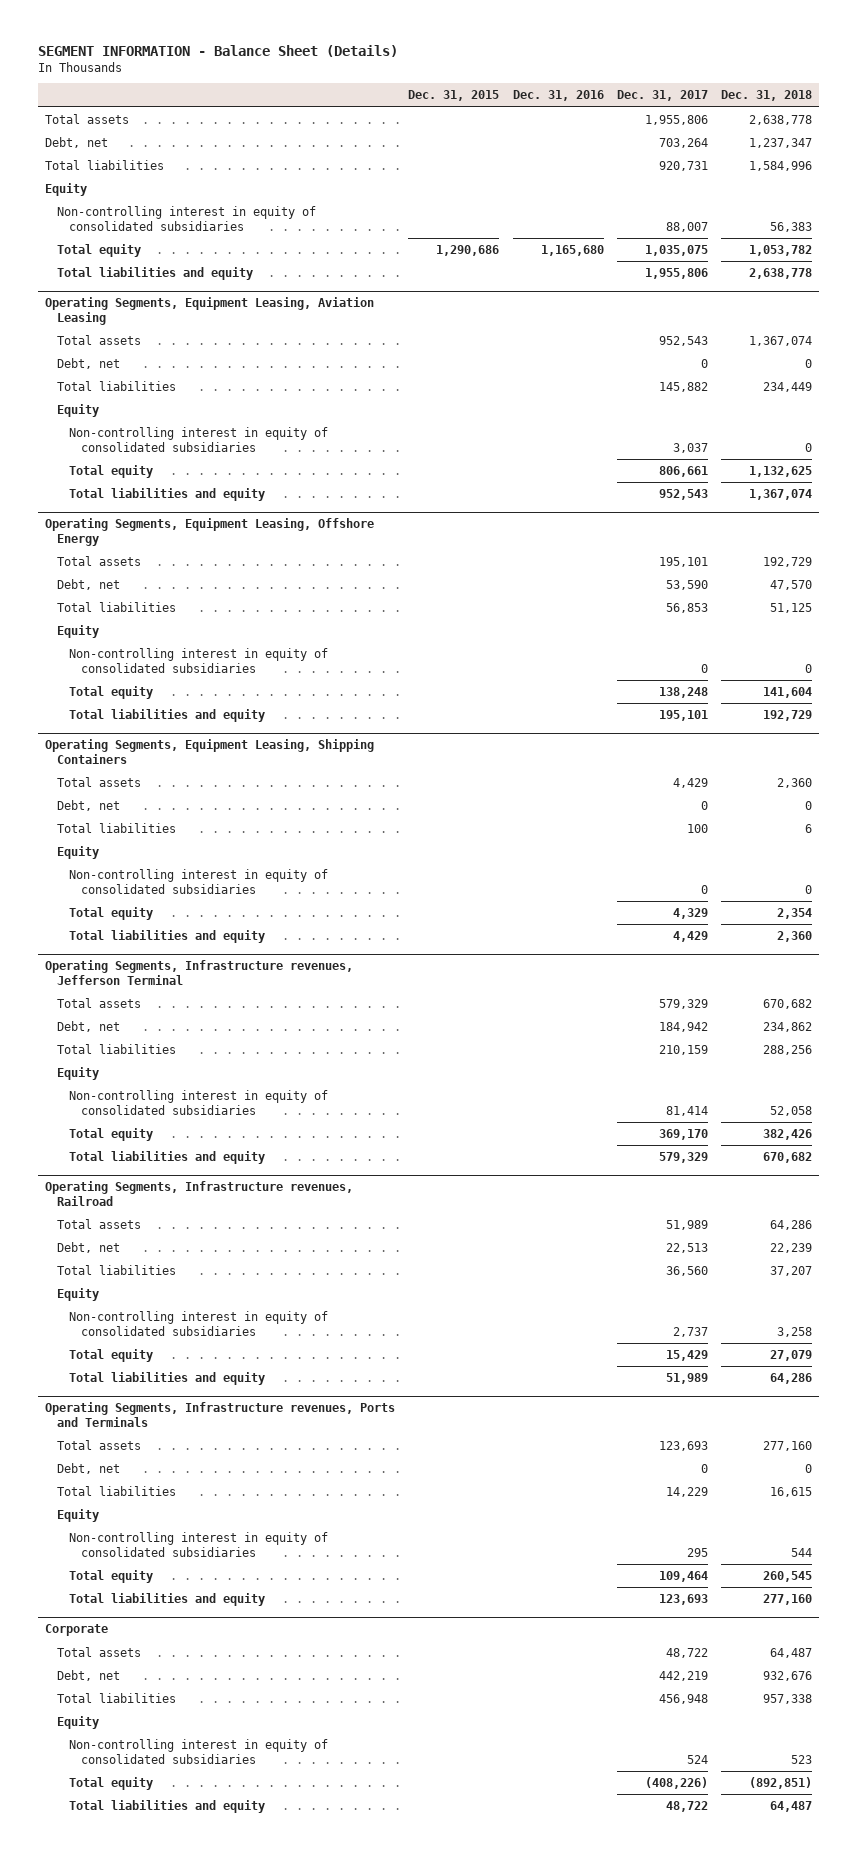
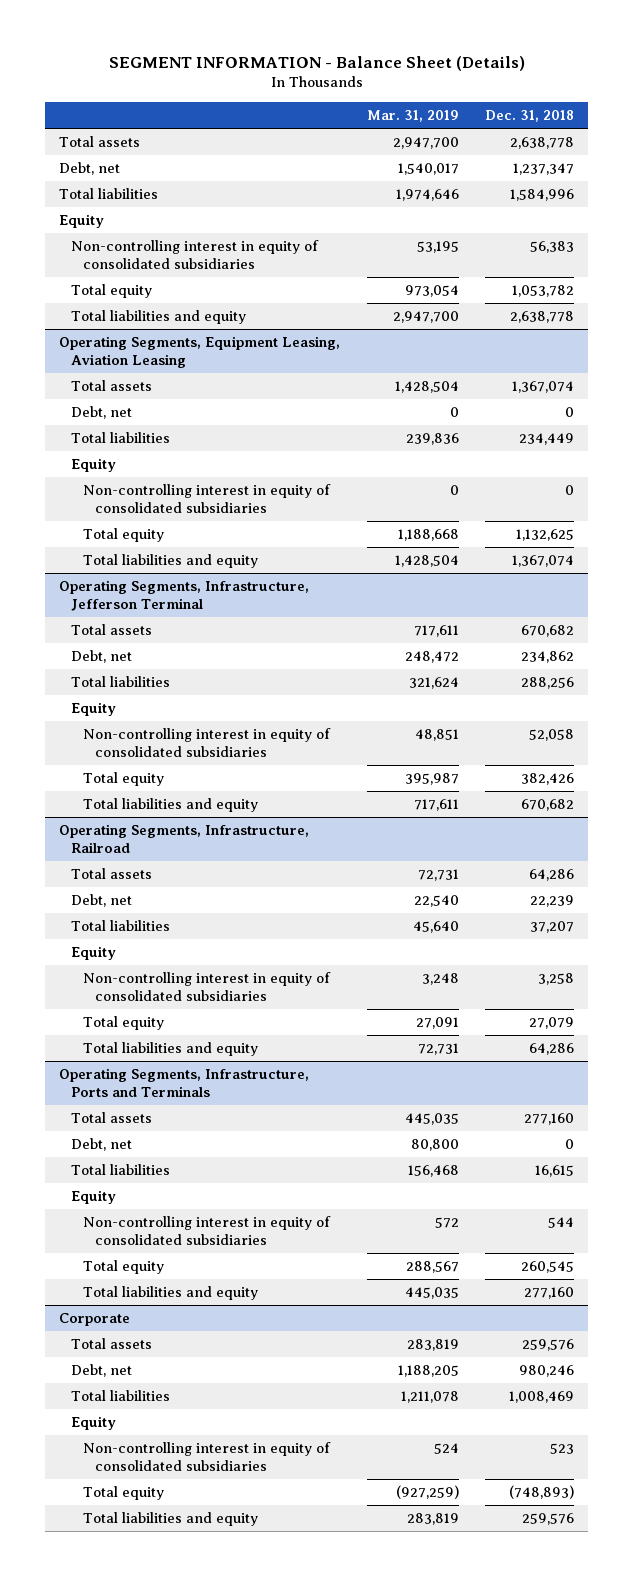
[408,90,500,102] Dec. 31, 2015 -> none
[512,90,604,102] Dec. 31, 2016 -> none
[616,90,708,102] Dec. 31, 2017 -> none
none -> [366,109,459,122] Mar. 31, 2019
[44,518,374,547] Operating Segments, Equipment Leasing, Offshore Energy -> none
[56,555,141,566] Total assets -> none
[56,578,120,590] Debt, net -> none
[56,601,176,612] Total liabilities -> none
[56,624,99,638] Equity -> none
[68,647,328,673] Non-controlling interest in equity of consolidated subsidiaries -> none
[68,685,153,699] Total equity -> none
[68,708,265,722] Total liabilities and equity -> none
[44,739,374,765] Operating Segments, Equipment Leasing, Shipping Containers -> none
[56,776,141,787] Total assets -> none
[56,799,120,811] Debt, net -> none
[56,822,176,833] Total liabilities -> none
[56,845,99,859] Equity -> none
[68,868,328,894] Non-controlling interest in equity of consolidated subsidiaries -> none
[68,906,153,920] Total equity -> none
[68,929,265,943] Total liabilities and equity -> none
[44,960,353,986] Operating Segments, Infrastructure revenues, Jefferson Terminal -> [58,580,309,612] Operating Segments, Infrastructure, Jefferson Terminal
[44,1181,353,1207] Operating Segments, Infrastructure revenues, Railroad -> [58,824,309,854] Operating Segments, Infrastructure, Railroad
[44,1402,395,1428] Operating Segments, Infrastructure revenues, Ports and Terminals -> [58,1068,309,1098] Operating Segments, Infrastructure, Ports and Terminals
[770,1647,813,1658] 64,487 -> [522,1339,575,1352] 259,576
[763,1670,813,1681] 932,676 -> [519,1365,575,1378] 980,246
[763,1693,813,1704] 957,338 -> [509,1391,575,1404] 1,008,469
[749,1776,813,1789] (892,851) -> [509,1485,575,1500] (748,893)
[770,1800,813,1812] 64,487 -> [522,1513,575,1526] 259,576

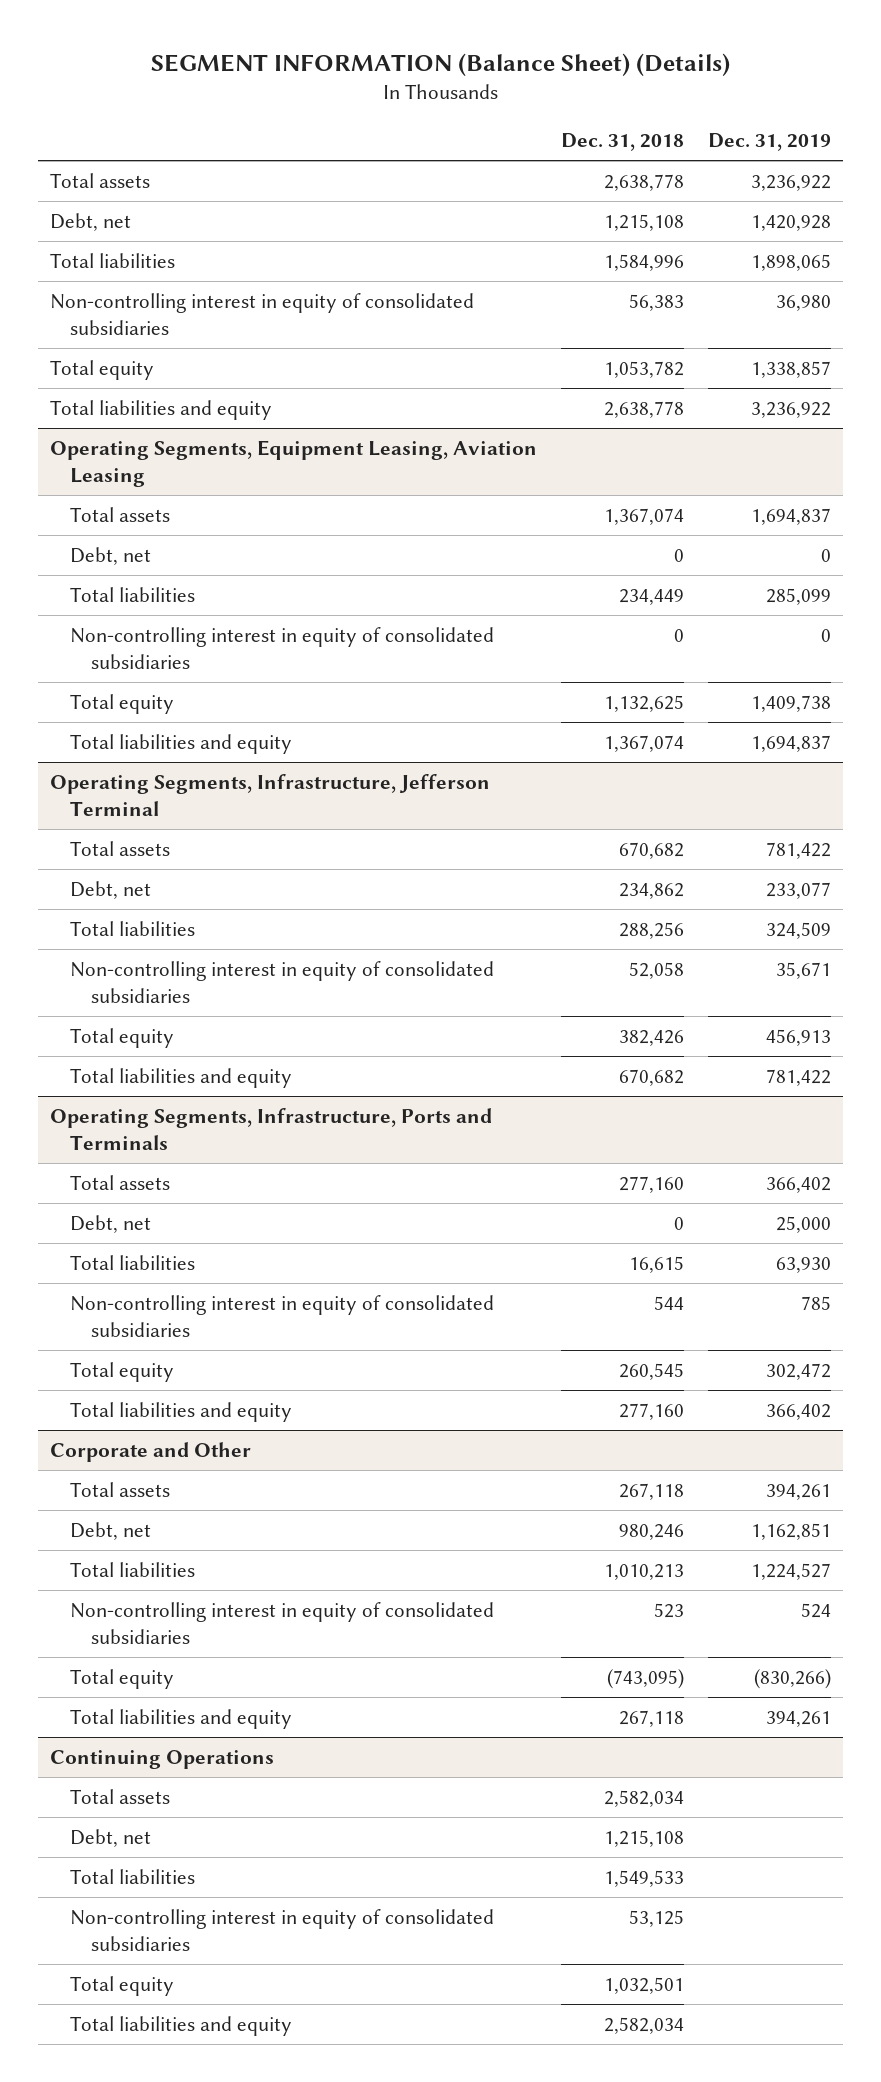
[108,55,525,71] SEGMENT INFORMATION - Balance Sheet (Details) -> [150,52,730,76] SEGMENT INFORMATION (Balance Sheet) (Details)
[366,109,459,122] Mar. 31, 2019 -> none
none -> [708,133,832,152] Dec. 31, 2019
[513,163,575,176] 1,237,347 -> [604,213,685,231] 1,215,108
[58,214,104,229] Equity -> none
[70,458,116,473] Equity -> none
[70,702,116,717] Equity -> none
[58,824,309,854] Operating Segments, Infrastructure, Railroad -> none
[70,868,152,880] Total assets -> none
[70,894,132,908] Debt, net -> none
[70,920,170,932] Total liabilities -> none
[70,946,116,961] Equity -> none
[83,972,332,1002] Non-controlling interest in equity of consolidated subsidiaries -> none
[83,1016,165,1031] Total equity -> none
[83,1042,259,1057] Total liabilities and equity -> none
[70,1190,116,1205] Equity -> none
[58,1313,130,1327] Corporate -> [49,1441,251,1462] Corporate and Other
[522,1339,575,1352] 259,576 -> [619,1482,685,1500] 267,118
[70,1416,116,1431] Equity -> none
[509,1391,575,1404] 1,008,469 -> [604,1563,685,1580] 1,010,213
[509,1485,575,1500] (748,893) -> [607,1668,685,1689] (743,095)
[522,1513,575,1526] 259,576 -> [619,1709,685,1727] 267,118
none -> [49,1749,274,1769] Continuing Operations
none -> [70,1788,171,1804] Total assets
none -> [70,1828,152,1847] Debt, net
none -> [70,1868,196,1884] Total liabilities
none -> [70,1908,495,1951] Non-controlling interest in equity of consolidated subsidiaries
none -> [70,1975,175,1996] Total equity
none -> [70,2015,293,2036] Total liabilities and equity

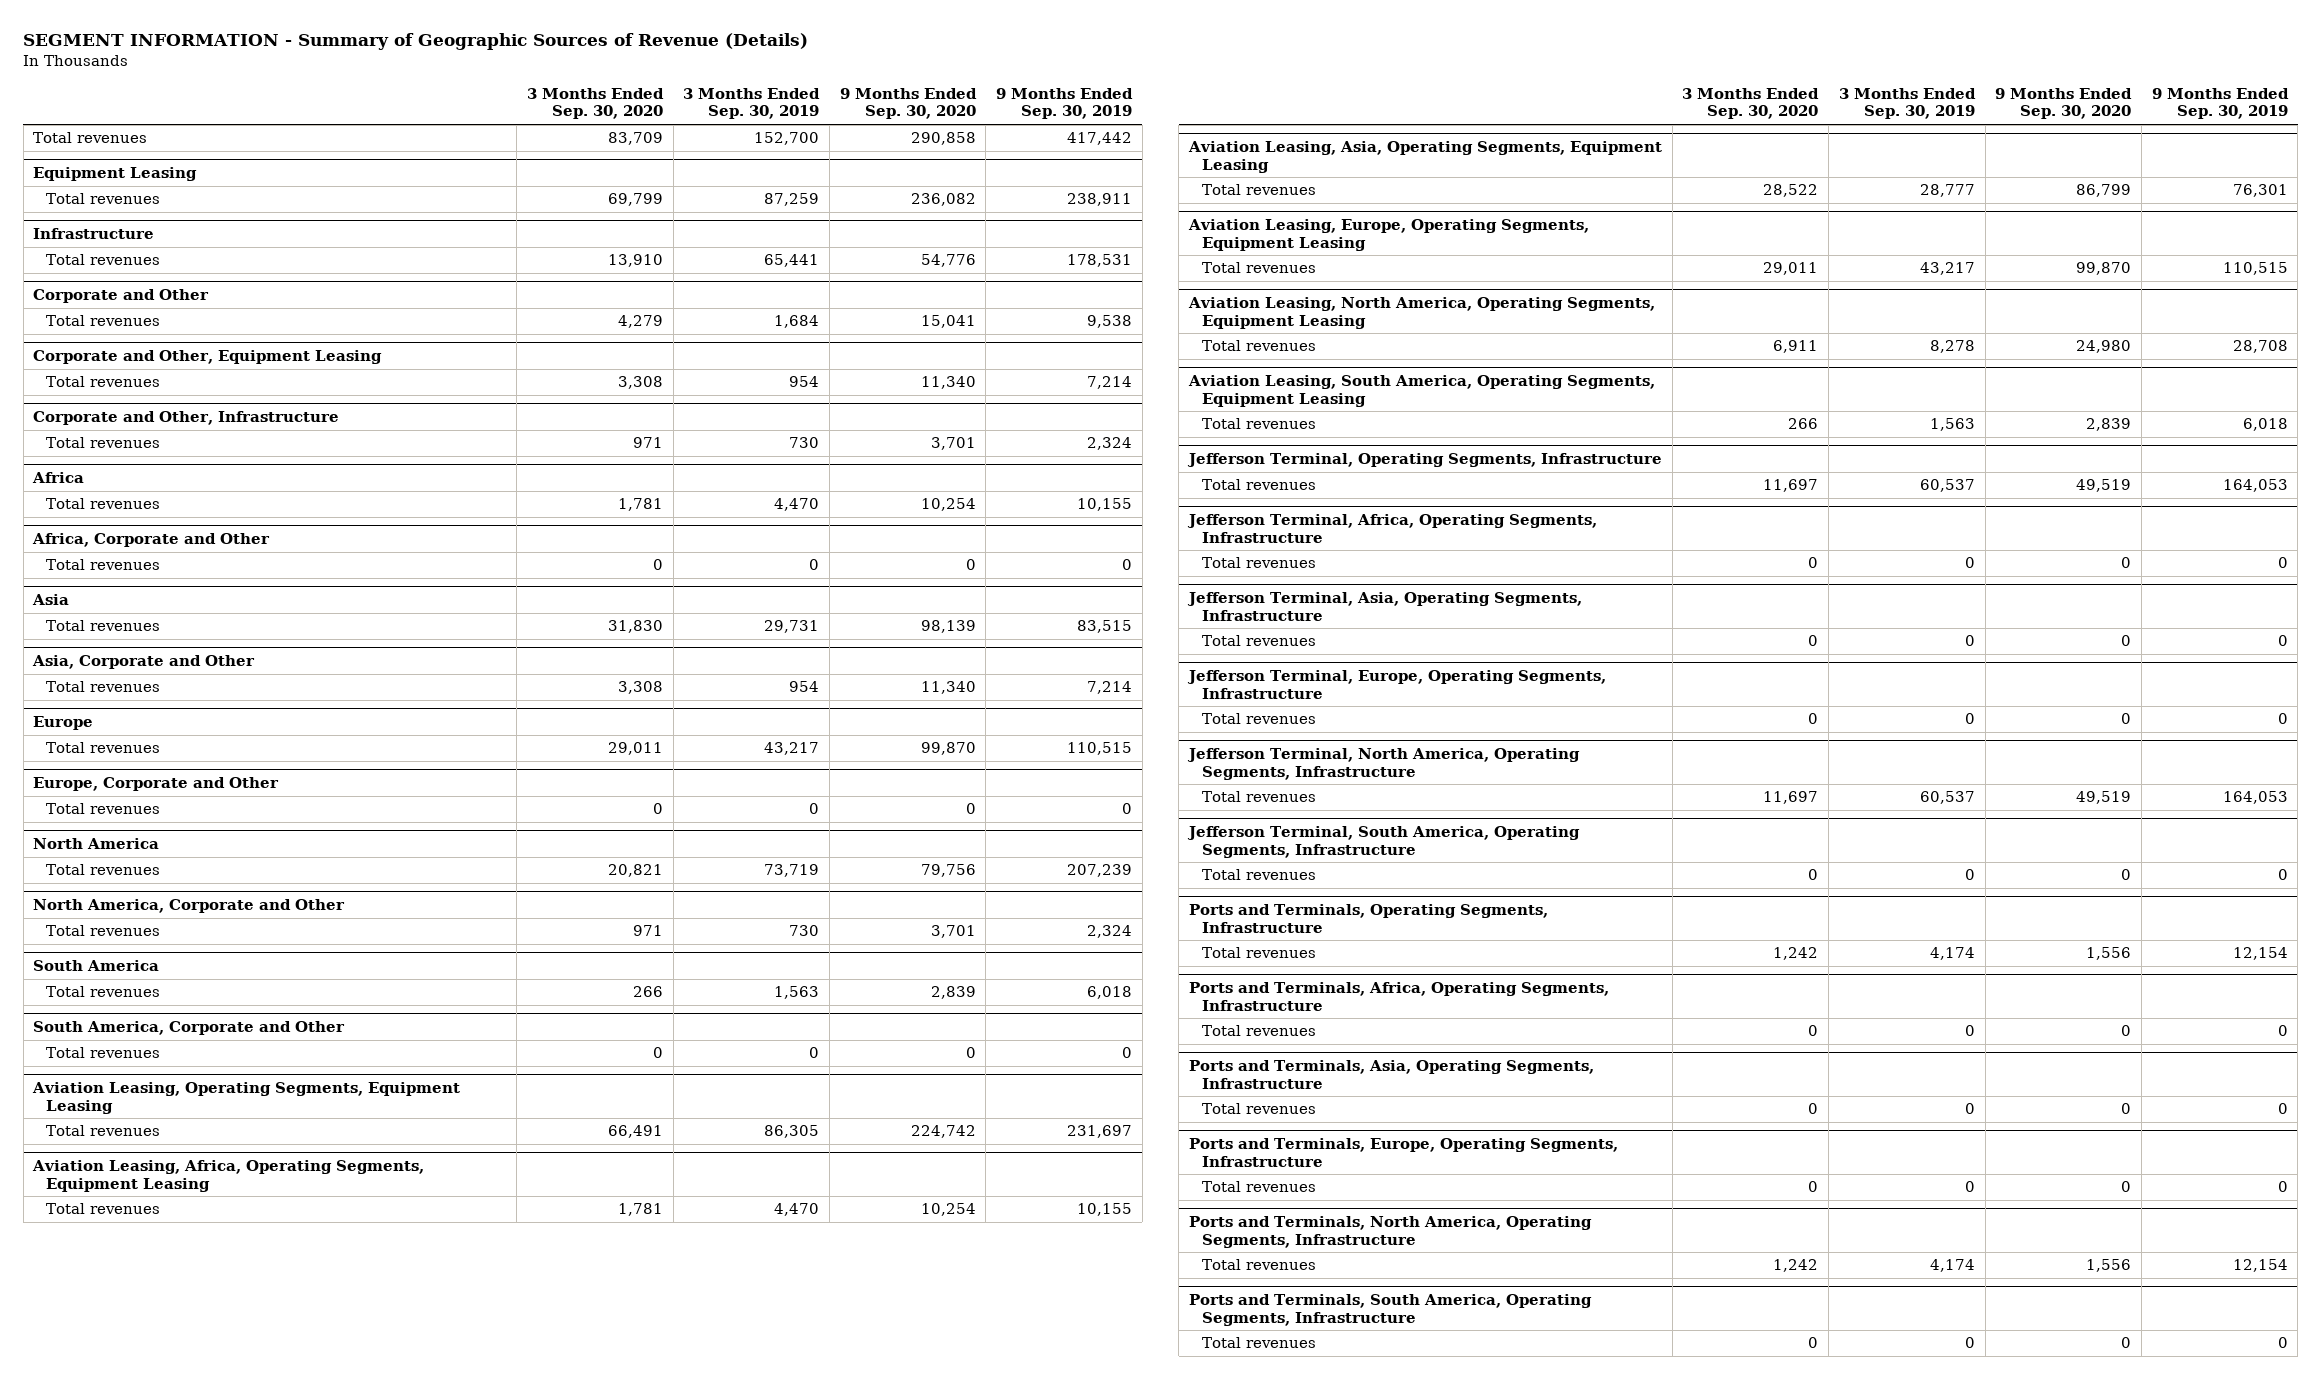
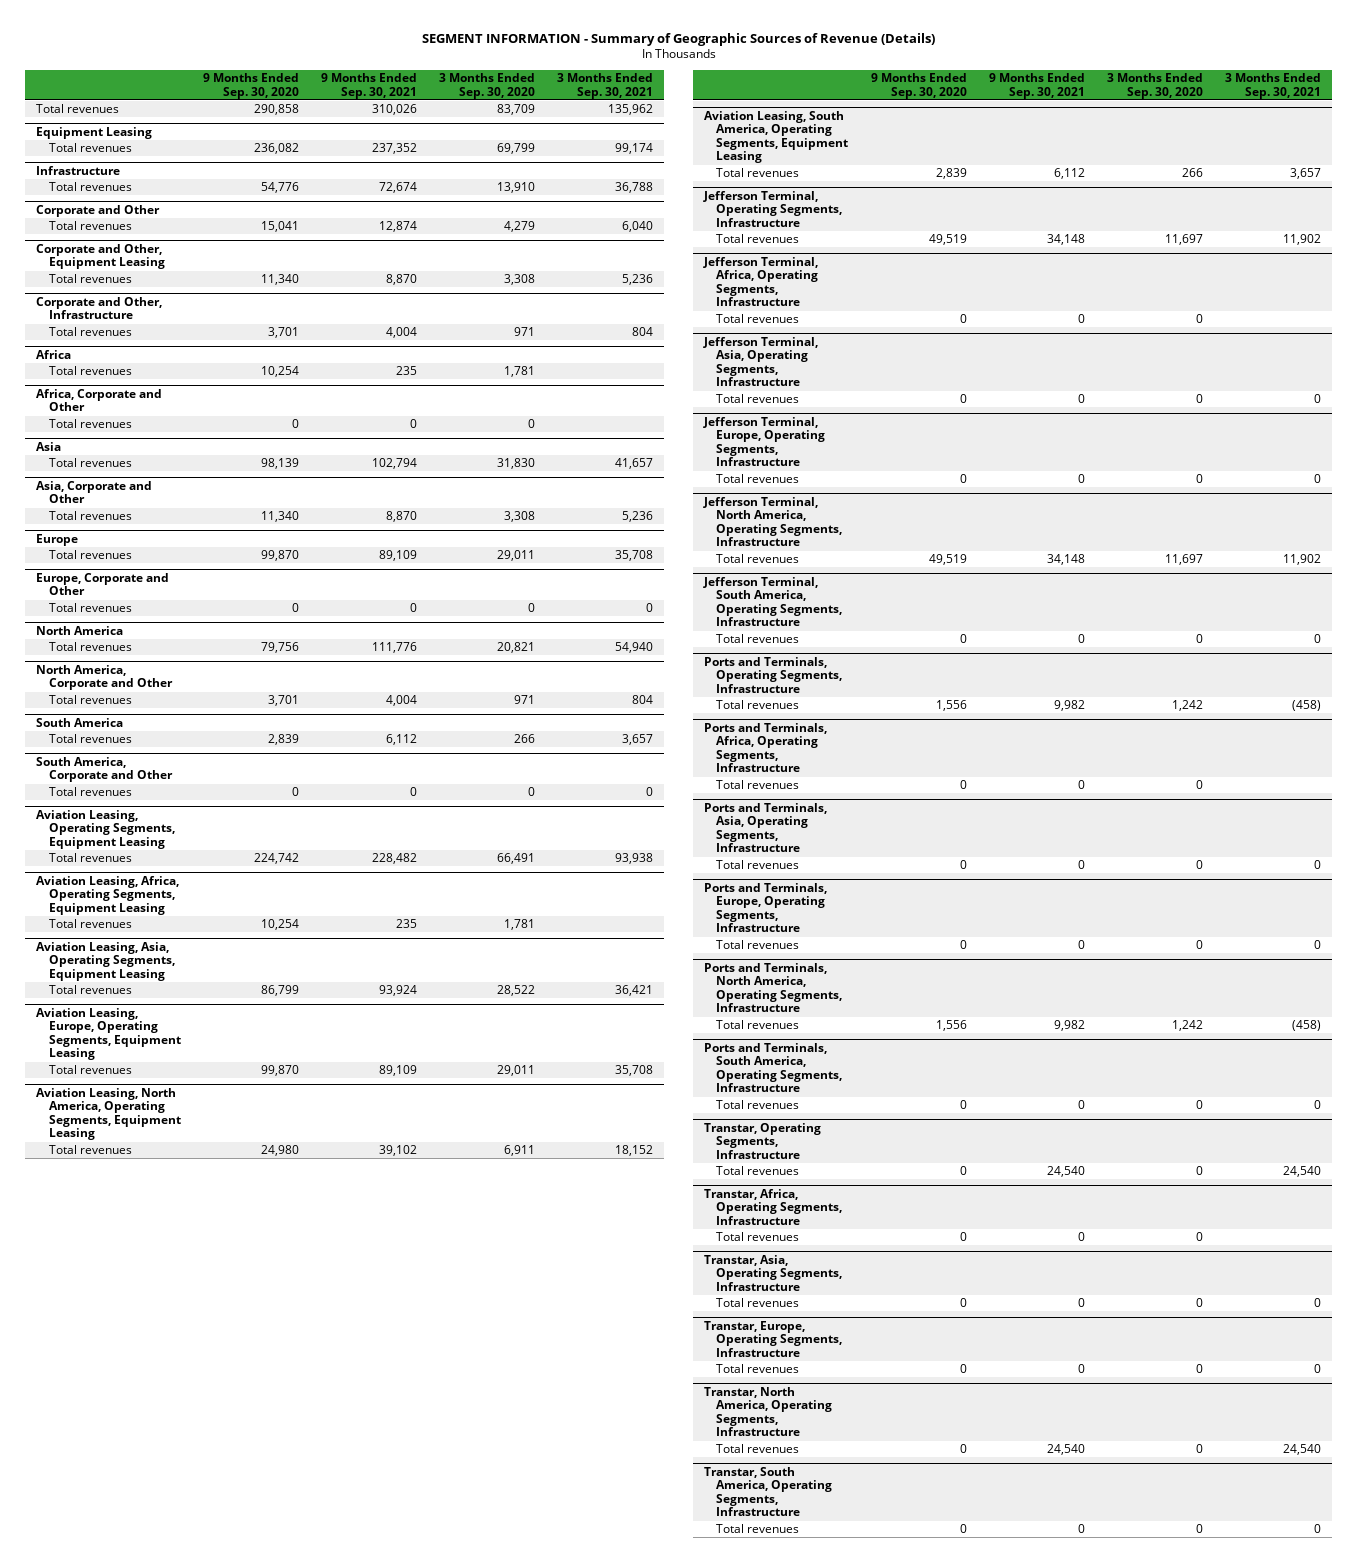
[683,87,821,120] 3 Months Ended Sep. 30, 2019 -> none
[996,87,1134,120] 9 Months Ended Sep. 30, 2019 -> none
none -> [320,73,417,99] 9 Months Ended Sep. 30, 2021
none -> [557,73,654,99] 3 Months Ended Sep. 30, 2021
none -> [703,1123,821,1159] Transtar, Operating Segments, Infrastructure
none -> [716,1166,800,1176] Total revenues
none -> [703,1189,843,1225] Transtar, Africa, Operating Segments, Infrastructure
none -> [716,1232,800,1242] Total revenues
none -> [703,1255,843,1291] Transtar, Asia, Operating Segments, Infrastructure
none -> [716,1298,800,1308] Total revenues
none -> [703,1321,843,1357] Transtar, Europe, Operating Segments, Infrastructure
none -> [716,1364,800,1374] Total revenues
none -> [703,1387,833,1437] Transtar, North America, Operating Segments, Infrastructure
none -> [716,1444,800,1454] Total revenues
none -> [703,1467,833,1517] Transtar, South America, Operating Segments, Infrastructure
none -> [716,1524,800,1534] Total revenues

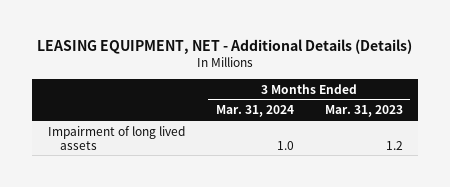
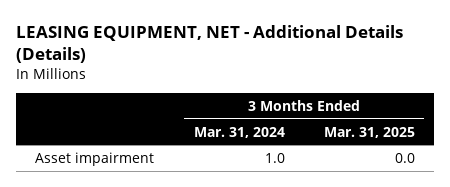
[324,105,403,118] Mar. 31, 2023 -> none
none -> [323,126,415,138] Mar. 31, 2025
[47,125,185,150] Impairment of long lived assets -> [35,151,155,166] Asset impairment

